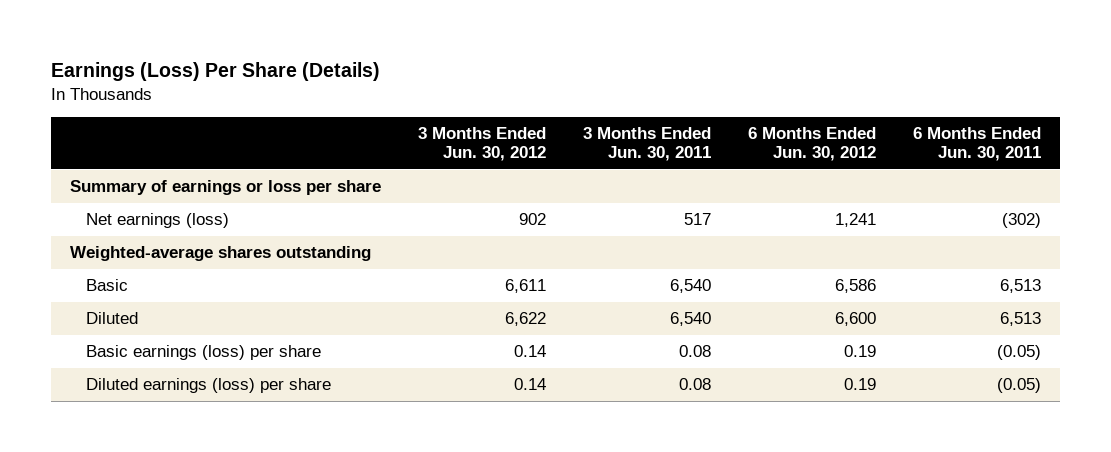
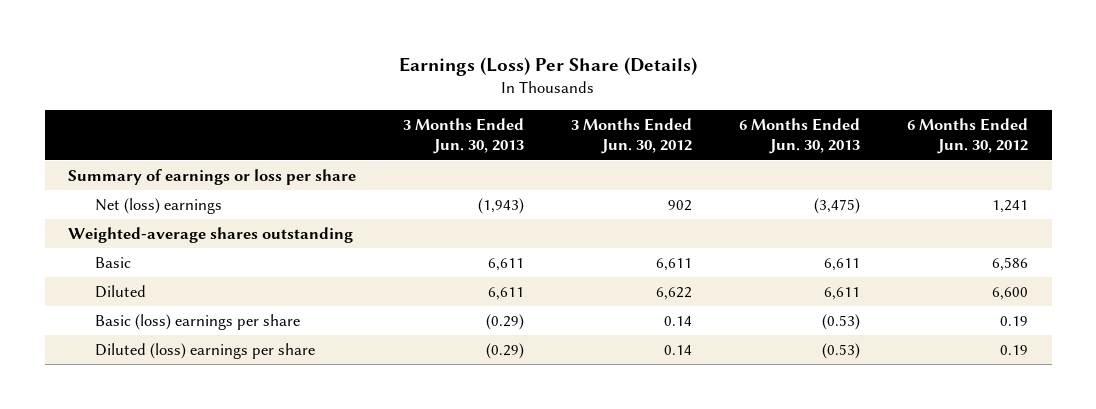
[583,126,712,162] 3 Months Ended Jun. 30, 2011 -> none
[913,126,1042,162] 6 Months Ended Jun. 30, 2011 -> none
none -> [403,117,525,155] 3 Months Ended Jun. 30, 2013
none -> [739,117,861,155] 6 Months Ended Jun. 30, 2013
[86,213,230,229] Net earnings (loss) -> [94,198,222,215] Net (loss) earnings
[86,345,322,361] Basic earnings (loss) per share -> [94,314,300,331] Basic (loss) earnings per share
[86,378,332,394] Diluted earnings (loss) per share -> [94,343,315,360] Diluted (loss) earnings per share

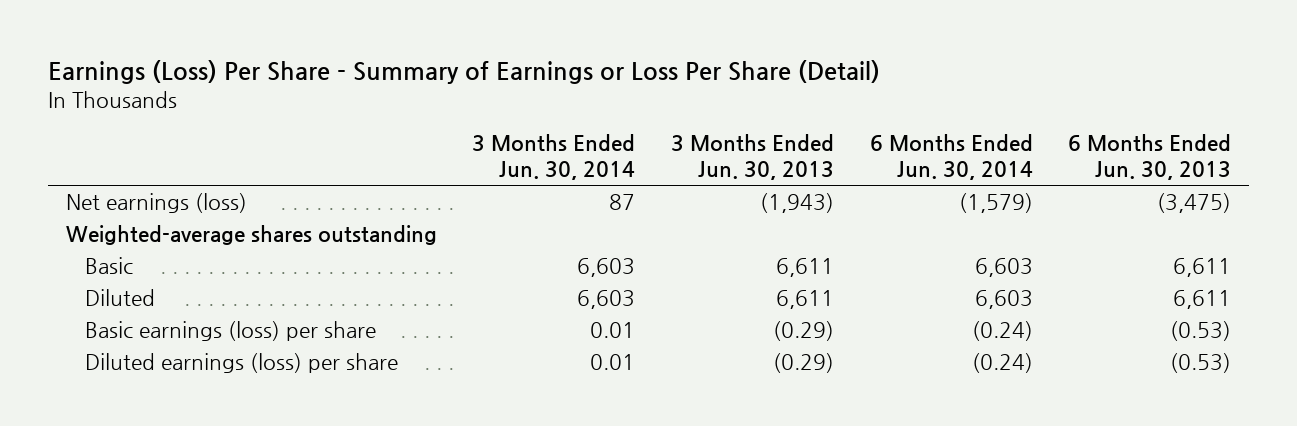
[399,56,698,76] Earnings (Loss) Per Share (Details) -> [47,60,880,85] Earnings (Loss) Per Share - Summary of Earnings or Loss Per Share (Detail)
[571,117,693,155] 3 Months Ended Jun. 30, 2012 -> none
[907,117,1029,155] 6 Months Ended Jun. 30, 2012 -> none
none -> [472,133,636,181] 3 Months Ended Jun. 30, 2014
none -> [869,133,1033,181] 6 Months Ended Jun. 30, 2014
[68,169,357,186] Summary of earnings or loss per share -> none
[94,198,222,215] Net (loss) earnings -> [65,193,247,214] Net earnings (loss)
[94,314,300,331] Basic (loss) earnings per share -> [85,321,377,342] Basic earnings (loss) per share
[94,343,315,360] Diluted (loss) earnings per share -> [85,353,399,374] Diluted earnings (loss) per share

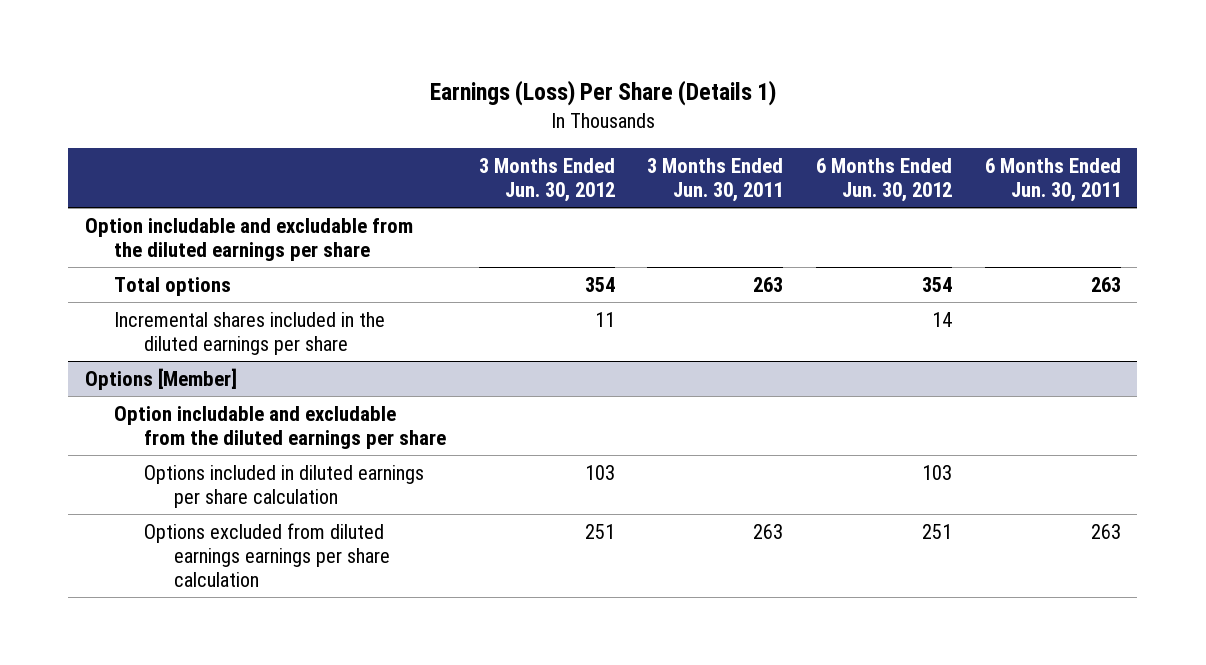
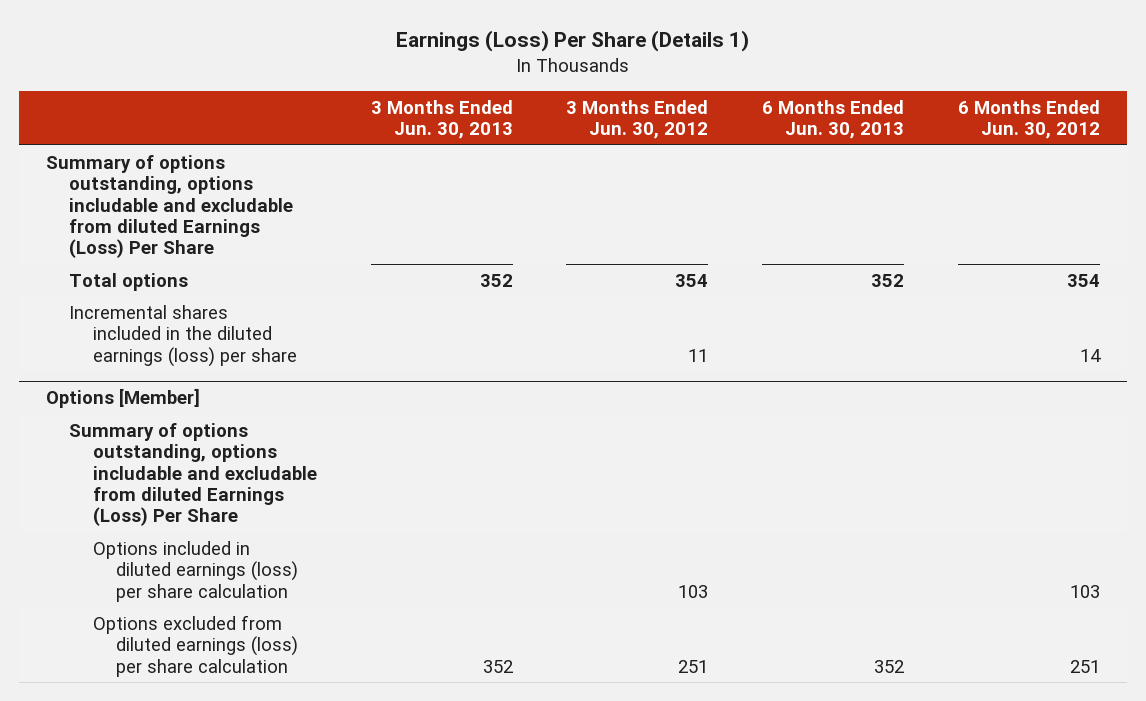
[647,158,784,203] 3 Months Ended Jun. 30, 2011 -> none
[984,158,1121,203] 6 Months Ended Jun. 30, 2011 -> none
none -> [370,99,513,139] 3 Months Ended Jun. 30, 2013
none -> [762,99,905,139] 6 Months Ended Jun. 30, 2013
[84,217,413,261] Option includable and excludable from the diluted earnings per share -> [45,154,294,259] Summary of options outstanding, options includable and excludable from diluted Earnings (Loss) Per Share
[114,311,386,355] Incremental shares included in the diluted earnings per share -> [69,304,297,367] Incremental shares included in the diluted earnings (loss) per share
[114,405,446,449] Option includable and excludable from the diluted earnings per share -> [69,422,317,527] Summary of options outstanding, options includable and excludable from diluted Earnings (Loss) Per Share
[143,464,424,508] Options included in diluted earnings per share calculation -> [92,540,299,602] Options included in diluted earnings (loss) per share calculation
[143,522,390,588] Options excluded from diluted earnings earnings per share calculation -> [92,614,299,677] Options excluded from diluted earnings (loss) per share calculation

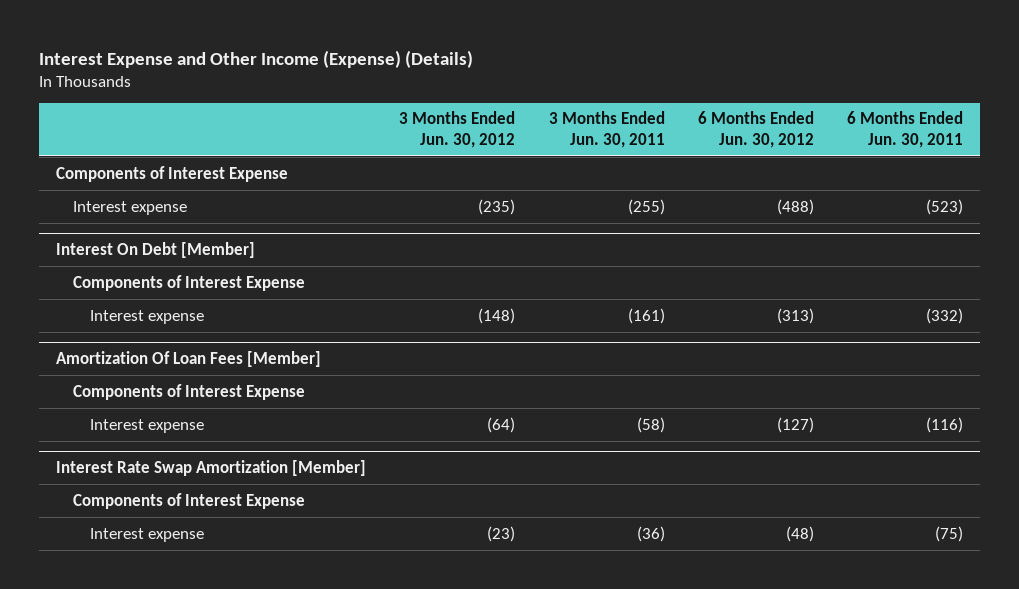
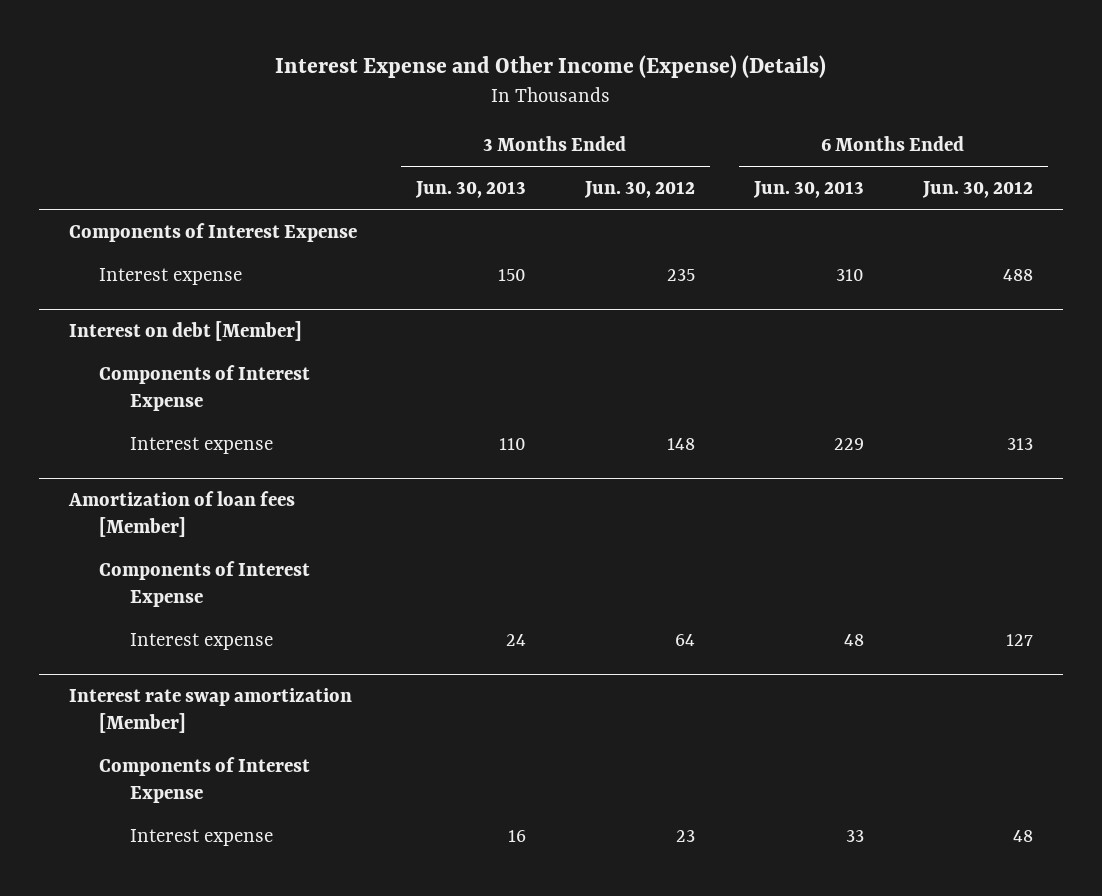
[548,111,665,148] 3 Months Ended Jun. 30, 2011 -> none
[847,111,964,148] 6 Months Ended Jun. 30, 2011 -> none
none -> [414,180,526,198] Jun. 30, 2013
none -> [752,180,864,198] Jun. 30, 2013
[478,198,516,215] (235) -> [666,268,695,281] 235
[777,198,815,215] (488) -> [1002,268,1033,281] 488
[55,241,255,258] Interest On Debt [Member] -> [68,321,302,342] Interest on debt [Member]
[478,307,516,324] (148) -> [666,437,695,450] 148
[777,307,815,324] (313) -> [1006,437,1033,450] 313
[55,350,321,367] Amortization Of Loan Fees [Member] -> [67,491,295,538] Amortization of loan fees [Member]
[487,416,516,433] (64) -> [674,633,695,646] 64
[777,416,815,433] (127) -> [1005,633,1033,646] 127
[55,459,366,476] Interest Rate Swap Amortization [Member] -> [68,688,352,734] Interest rate swap amortization [Member]
[487,525,516,542] (23) -> [675,829,695,842] 23
[786,525,815,542] (48) -> [1012,829,1033,842] 48

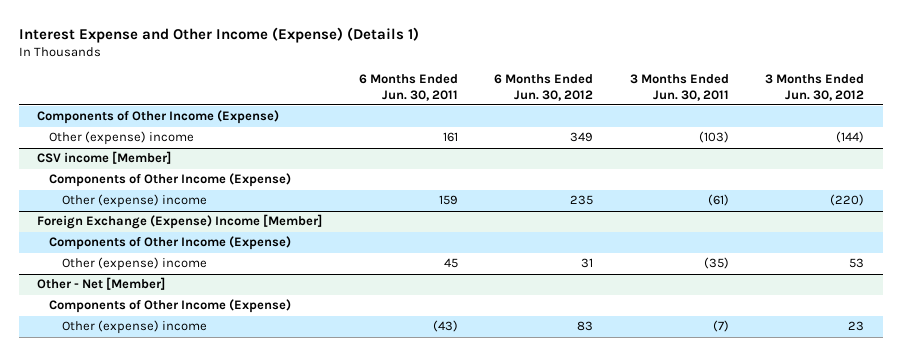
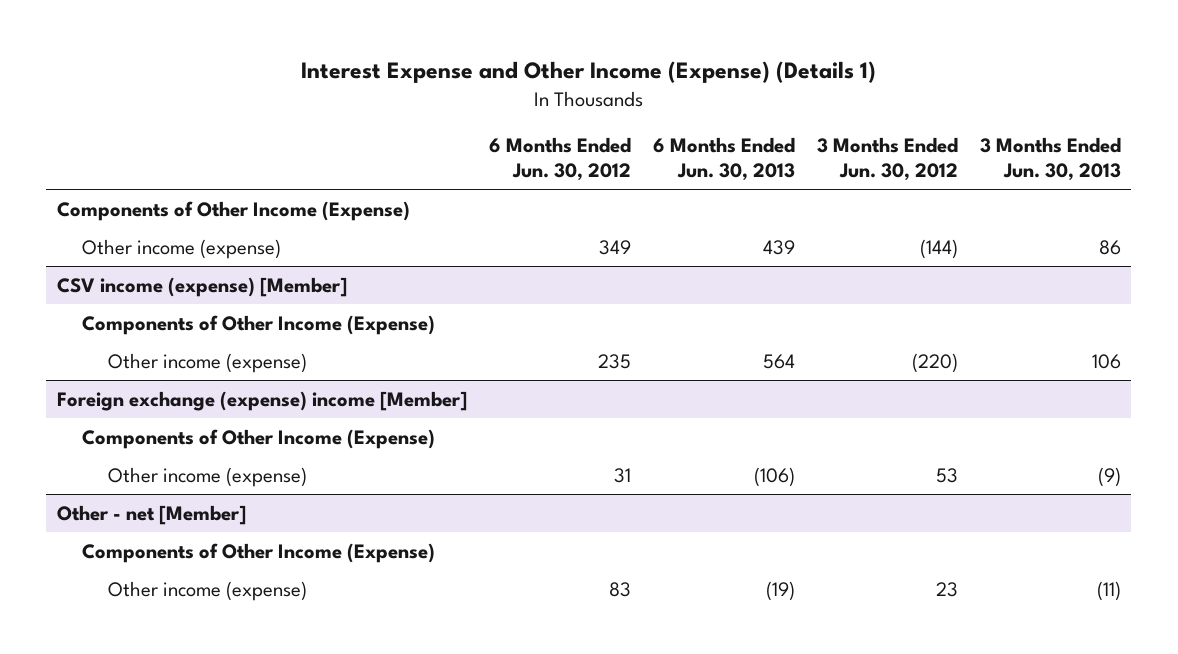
[358,74,458,101] 6 Months Ended Jun. 30, 2011 -> none
[629,74,729,101] 3 Months Ended Jun. 30, 2011 -> none
none -> [652,136,795,182] 6 Months Ended Jun. 30, 2013
none -> [979,136,1121,182] 3 Months Ended Jun. 30, 2013
[49,131,195,146] Other (expense) income -> [82,238,282,259] Other income (expense)
[37,151,172,165] CSV income [Member] -> [57,276,348,297] CSV income (expense) [Member]
[61,194,207,209] Other (expense) income -> [107,352,307,373] Other income (expense)
[37,214,323,230] Foreign Exchange (Expense) Income [Member] -> [57,390,468,411] Foreign exchange (expense) income [Member]
[61,257,207,272] Other (expense) income -> [107,466,307,487] Other income (expense)
[37,277,166,291] Other - Net [Member] -> [57,504,247,525] Other - net [Member]
[61,320,207,335] Other (expense) income -> [107,580,307,601] Other income (expense)

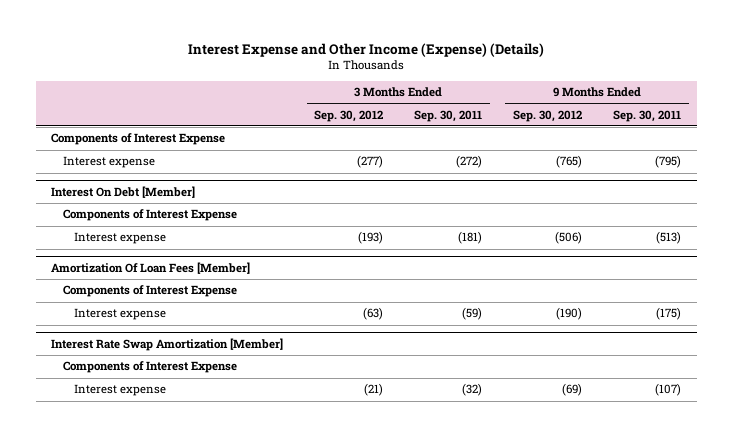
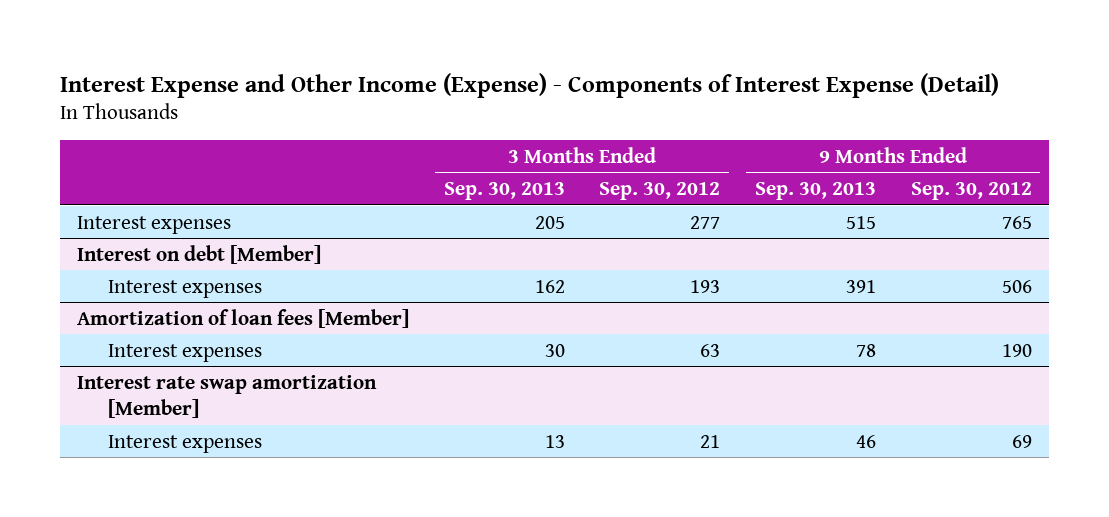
[188,42,545,57] Interest Expense and Other Income (Expense) (Details) -> [59,72,999,98] Interest Expense and Other Income (Expense) - Components of Interest Expense (Detail)
[414,109,483,122] Sep. 30, 2011 -> none
[613,109,682,122] Sep. 30, 2011 -> none
none -> [443,181,565,200] Sep. 30, 2013
none -> [754,181,876,200] Sep. 30, 2013
[51,133,226,146] Components of Interest Expense -> none
[62,209,237,222] Components of Interest Expense -> none
[62,285,237,298] Components of Interest Expense -> none
[62,361,237,374] Components of Interest Expense -> none
[62,156,155,169] Interest expense -> [76,215,231,234] Interest expenses
[357,155,384,169] (277) -> [690,215,721,229] 277
[556,155,583,169] (765) -> [1001,215,1032,229] 765
[51,185,196,198] Interest On Debt [Member] -> [76,244,321,264] Interest on debt [Member]
[73,232,166,245] Interest expense -> [107,279,262,298] Interest expenses
[358,231,384,245] (193) -> [690,279,721,293] 193
[555,231,583,245] (506) -> [1001,279,1032,293] 506
[51,261,251,274] Amortization Of Loan Fees [Member] -> [76,308,409,328] Amortization of loan fees [Member]
[73,308,166,321] Interest expense -> [107,343,262,362] Interest expenses
[363,307,384,321] (63) -> [700,343,721,357] 63
[556,307,583,321] (190) -> [1001,343,1032,357] 190
[51,337,284,351] Interest Rate Swap Amortization [Member] -> [76,374,377,419] Interest rate swap amortization [Member]
[73,384,166,397] Interest expense -> [107,434,262,453] Interest expenses
[364,383,384,397] (21) -> [700,434,721,448] 21
[562,383,583,397] (69) -> [1011,434,1032,448] 69

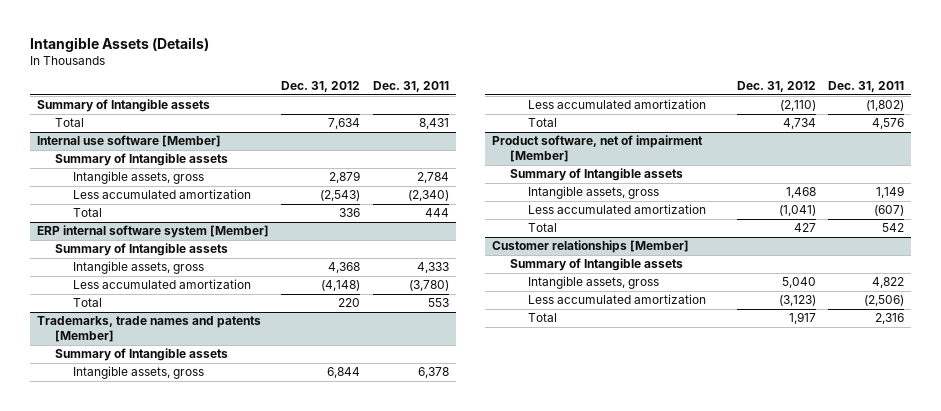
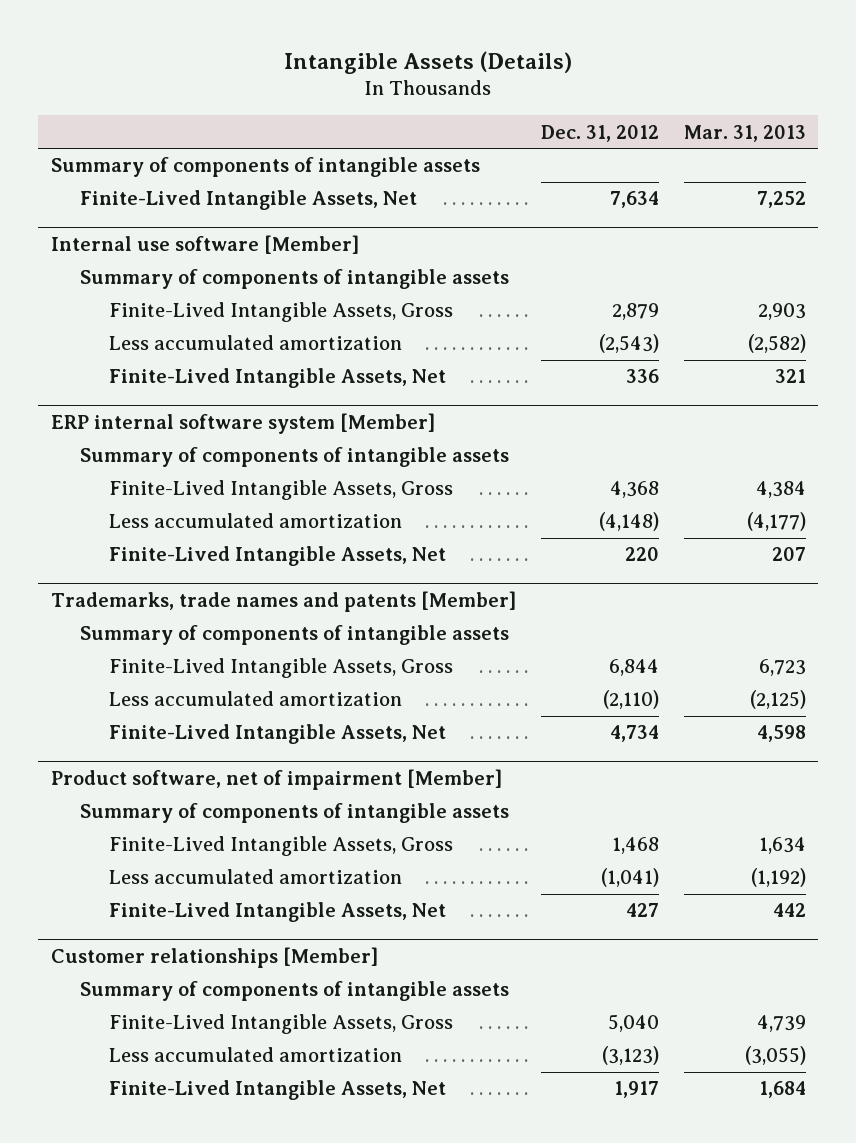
[373,81,450,93] Dec. 31, 2011 -> none
none -> [683,124,806,142] Mar. 31, 2013
[36,99,210,113] Summary of Intangible assets -> [50,157,480,178] Summary of components of intangible assets
[54,118,84,128] Total -> [79,190,417,211] Finite-Lived Intangible Assets, Net
[54,153,228,167] Summary of Intangible assets -> [79,269,509,290] Summary of components of intangible assets
[72,171,204,185] Intangible assets, gross -> [109,302,454,323] Finite-Lived Intangible Assets, Gross
[72,208,102,218] Total -> [109,368,447,389] Finite-Lived Intangible Assets, Net
[54,243,228,257] Summary of Intangible assets -> [79,447,509,468] Summary of components of intangible assets
[72,261,204,275] Intangible assets, gross -> [109,480,454,501] Finite-Lived Intangible Assets, Gross
[72,298,102,308] Total -> [109,546,447,567] Finite-Lived Intangible Assets, Net
[54,348,228,362] Summary of Intangible assets -> [79,625,509,646] Summary of components of intangible assets
[72,366,204,380] Intangible assets, gross -> [109,658,454,679] Finite-Lived Intangible Assets, Gross
[528,118,558,128] Total -> [109,724,447,745] Finite-Lived Intangible Assets, Net
[509,168,683,182] Summary of Intangible assets -> [79,803,509,824] Summary of components of intangible assets
[528,186,660,200] Intangible assets, gross -> [109,836,454,857] Finite-Lived Intangible Assets, Gross
[528,223,558,233] Total -> [109,902,447,923] Finite-Lived Intangible Assets, Net
[509,258,683,272] Summary of Intangible assets -> [79,981,509,1002] Summary of components of intangible assets
[528,276,660,290] Intangible assets, gross -> [109,1014,454,1035] Finite-Lived Intangible Assets, Gross
[528,313,558,323] Total -> [109,1080,447,1101] Finite-Lived Intangible Assets, Net

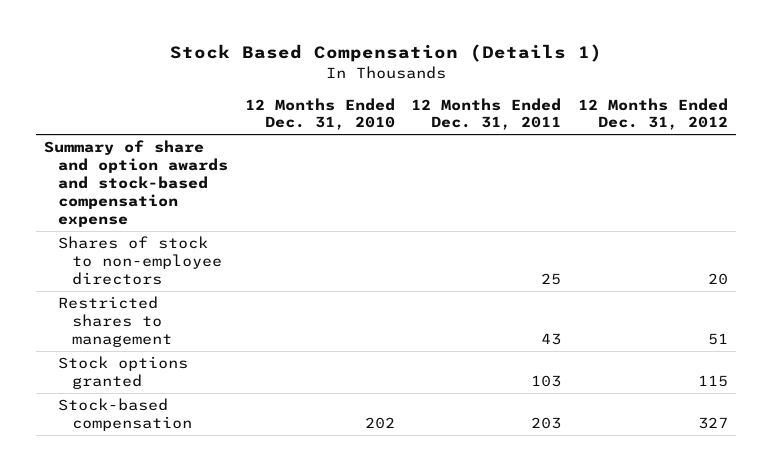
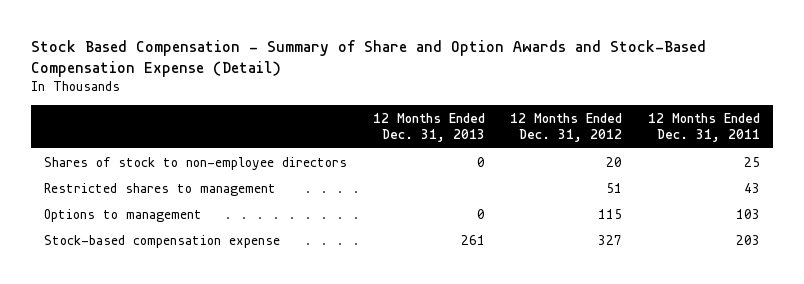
[169,44,602,63] Stock Based Compensation (Details 1) -> [30,39,706,78] Stock Based Compensation - Summary of Share and Option Awards and Stock-Based Compensation Expense (Detail)
[244,97,395,131] 12 Months Ended Dec. 31, 2010 -> none
none -> [372,112,485,142] 12 Months Ended Dec. 31, 2013
[44,140,229,227] Summary of share and option awards and stock-based compensation expense -> none
[58,356,189,390] Stock options granted -> [43,208,202,222] Options to management
[58,398,193,432] Stock-based compensation -> [43,234,280,248] Stock-based compensation expense

